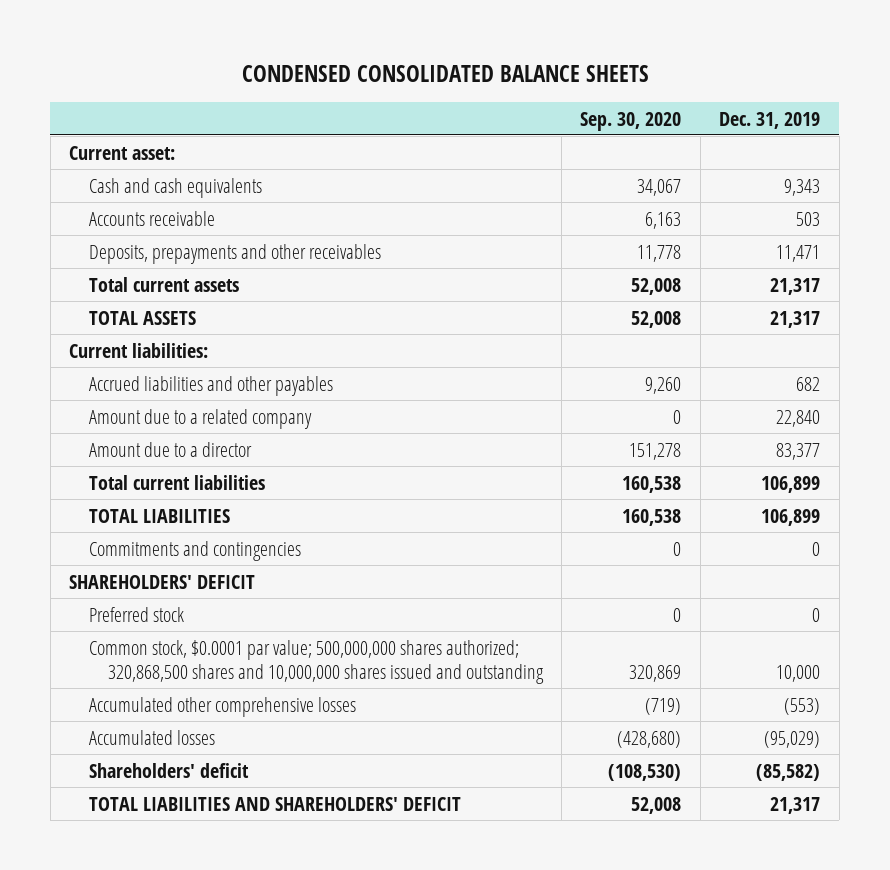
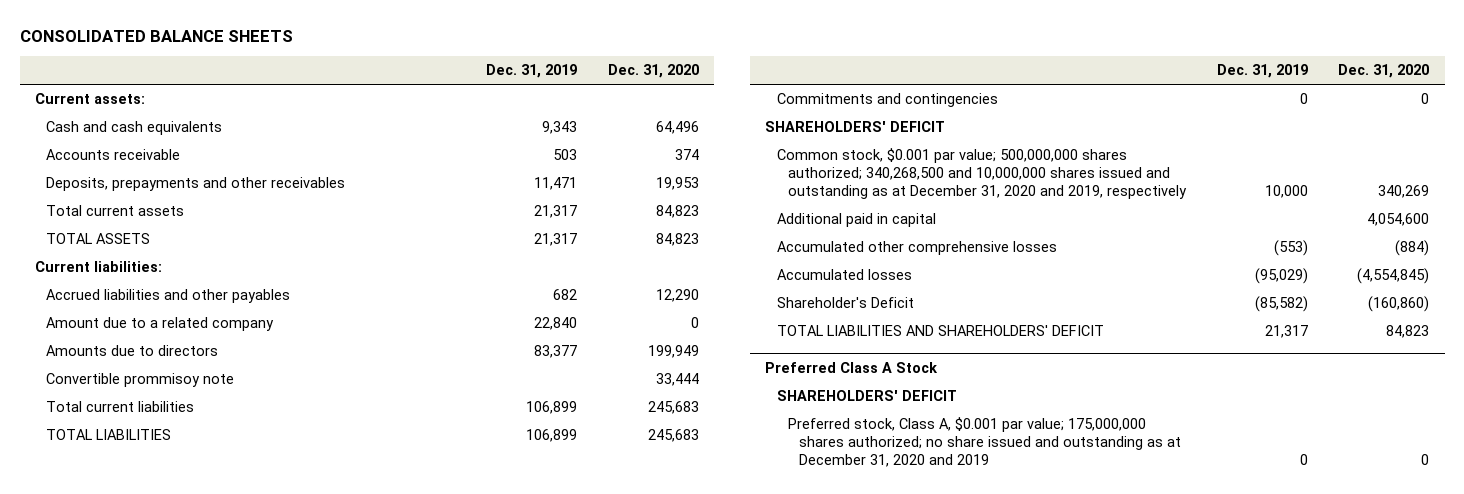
[241,64,649,82] CONDENSED CONSOLIDATED BALANCE SHEETS -> [19,29,293,42] CONSOLIDATED BALANCE SHEETS
[580,111,682,131] Sep. 30, 2020 -> none
none -> [607,64,699,79] Dec. 31, 2020
[69,145,176,160] Current asset: -> [35,93,146,105] Current assets:
[88,441,252,457] Amount due to a director -> [46,345,219,357] Amounts due to directors
none -> [46,373,235,388] Convertible prommisoy note
[88,606,184,622] Preferred stock -> none
[88,639,544,684] Common stock, $0.0001 par value; 500,000,000 shares authorized; 320,868,500 shares and 10,000,000 shares issued and outstanding -> [776,148,1188,199] Common stock, $0.001 par value; 500,000,000 shares authorized; 340,268,500 and 10,000,000 shares issued and outstanding as at December 31, 2020 and 2019, respectively
none -> [776,213,936,228] Additional paid in capital
[88,762,249,778] Shareholders' deficit -> [776,297,914,309] Shareholder's Deficit
none -> [765,362,939,374] Preferred Class A Stock
none -> [776,390,957,402] SHAREHOLDERS' DEFICIT
none -> [788,417,1182,467] Preferred stock, Class A, $0.001 par value; 175,000,000 shares authorized; no share issued and outstanding as at December 31, 2020 and 2019

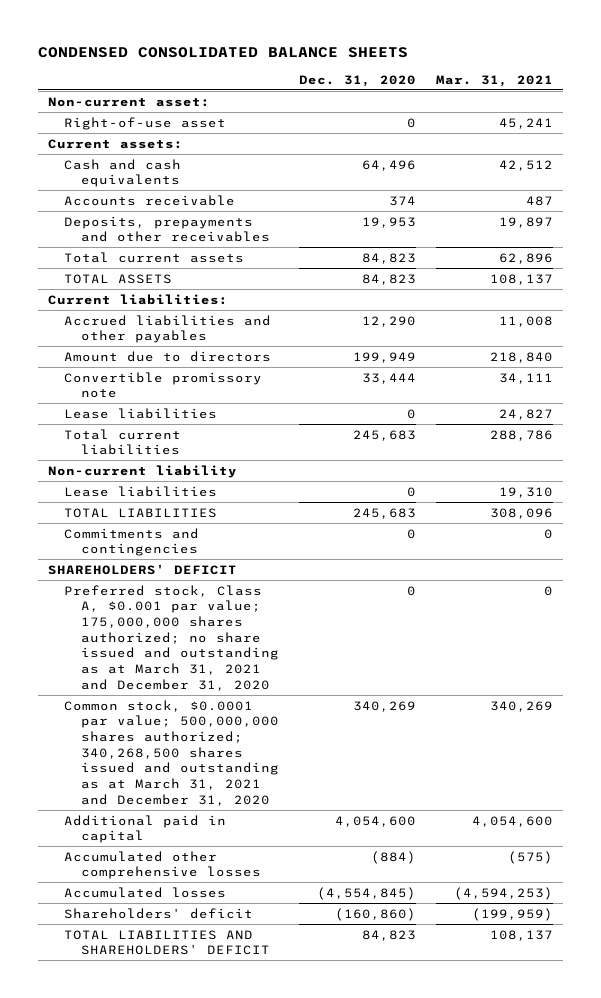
[19,29,293,42] CONSOLIDATED BALANCE SHEETS -> [38,47,409,59] CONDENSED CONSOLIDATED BALANCE SHEETS
[486,64,578,79] Dec. 31, 2019 -> none
none -> [435,74,553,87] Mar. 31, 2021
none -> [48,96,211,107] Non-current asset:
none -> [64,116,227,130] Right-of-use asset
[46,317,275,332] Amount due to a related company -> none
[46,345,219,357] Amounts due to directors -> [64,350,272,362] Amount due to directors
[46,373,235,388] Convertible prommisoy note -> [64,371,263,399] Convertible promissory note
none -> [64,407,218,419] Lease liabilities
none -> [48,464,238,478] Non-current liability
none -> [64,485,218,497] Lease liabilities
none -> [64,584,279,691] Preferred stock, Class A, $0.001 par value; 175,000,000 shares authorized; no share issued and outstanding as at March 31, 2021 and December 31, 2020
[776,148,1188,199] Common stock, $0.001 par value; 500,000,000 shares authorized; 340,268,500 and 10,000,000 shares issued and outstanding as at December 31, 2020 and 2019, respectively -> [64,699,279,806] Common stock, $0.0001 par value; 500,000,000 shares authorized; 340,268,500 shares issued and outstanding as at March 31, 2021 and December 31, 2020
[776,297,914,309] Shareholder's Deficit -> [64,907,254,919] Shareholders' deficit
[765,362,939,374] Preferred Class A Stock -> none
[776,390,957,402] SHAREHOLDERS' DEFICIT -> none
[788,417,1182,467] Preferred stock, Class A, $0.001 par value; 175,000,000 shares authorized; no share issued and outstanding as at December 31, 2020 and 2019 -> none

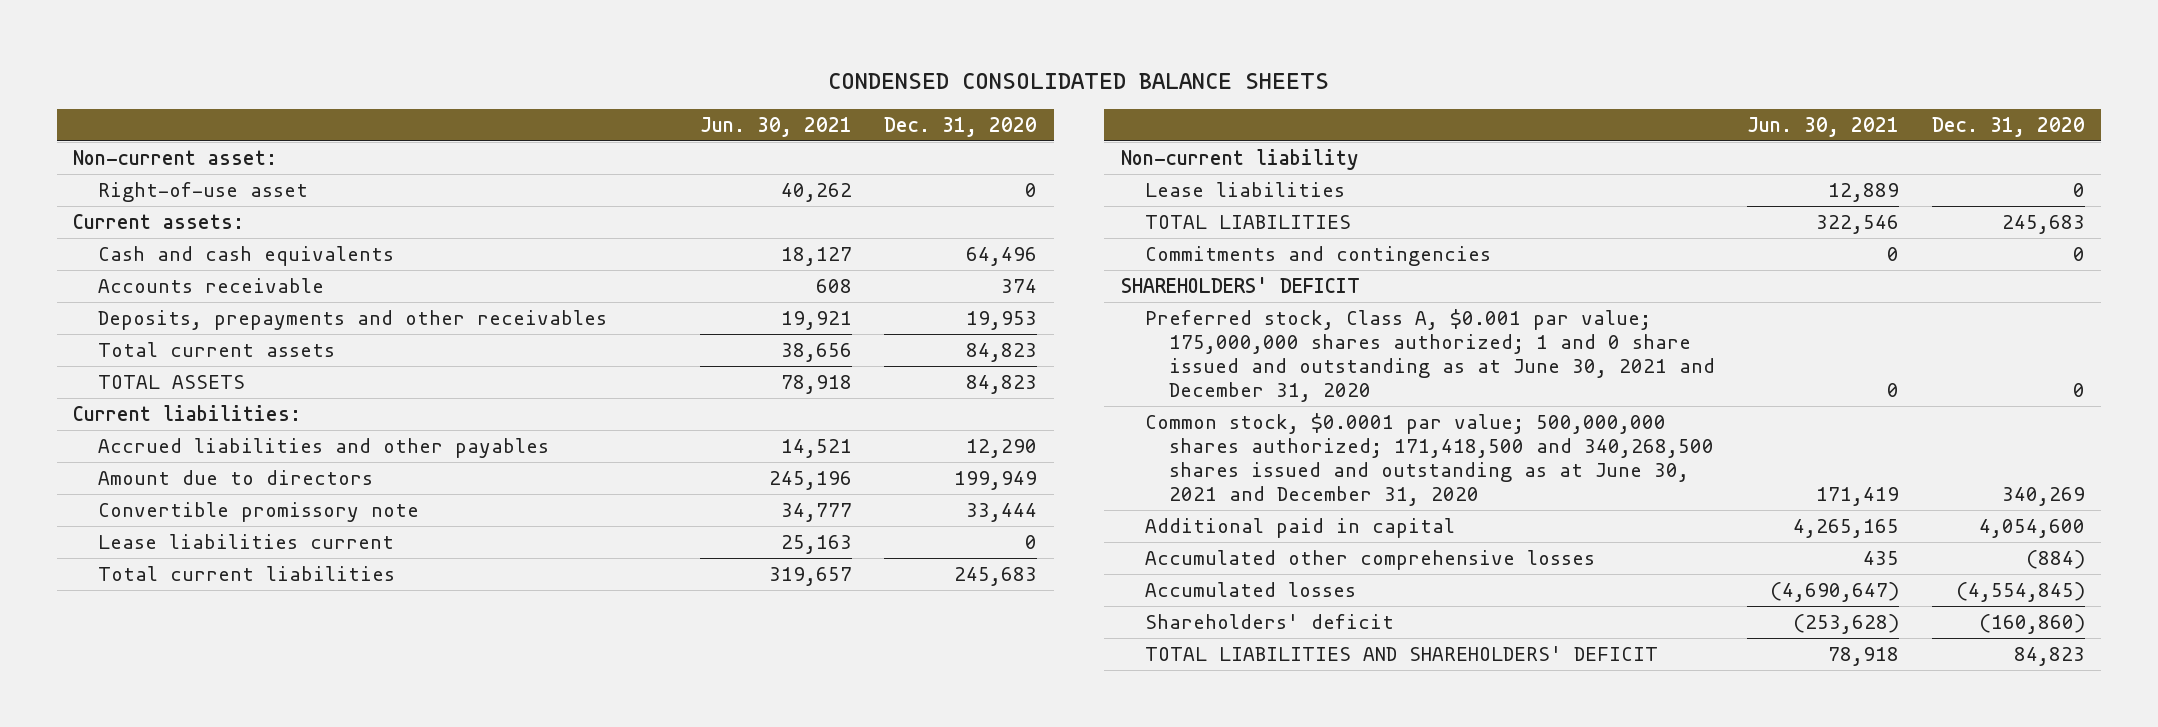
[435,74,553,87] Mar. 31, 2021 -> none
none -> [700,116,853,137] Jun. 30, 2021
[64,407,218,419] Lease liabilities -> [97,533,394,549] Lease liabilities current
[64,584,279,691] Preferred stock, Class A, $0.001 par value; 175,000,000 shares authorized; no share issued and outstanding as at March 31, 2021 and December 31, 2020 -> [1144,308,1715,402] Preferred stock, Class A, $0.001 par value; 175,000,000 shares authorized; 1 and 0 share issued and outstanding as at June 30, 2021 and December 31, 2020
[64,699,279,806] Common stock, $0.0001 par value; 500,000,000 shares authorized; 340,268,500 shares issued and outstanding as at March 31, 2021 and December 31, 2020 -> [1144,412,1714,506] Common stock, $0.0001 par value; 500,000,000 shares authorized; 171,418,500 and 340,268,500 shares issued and outstanding as at June 30, 2021 and December 31, 2020

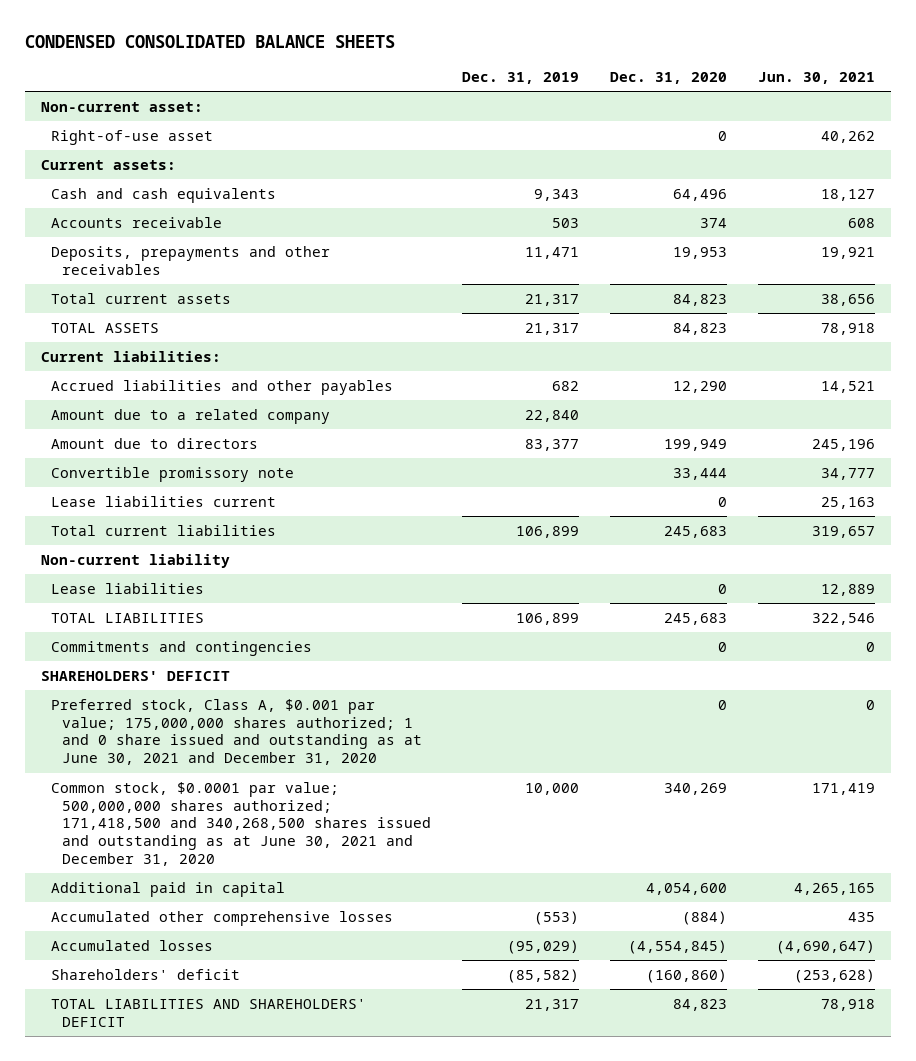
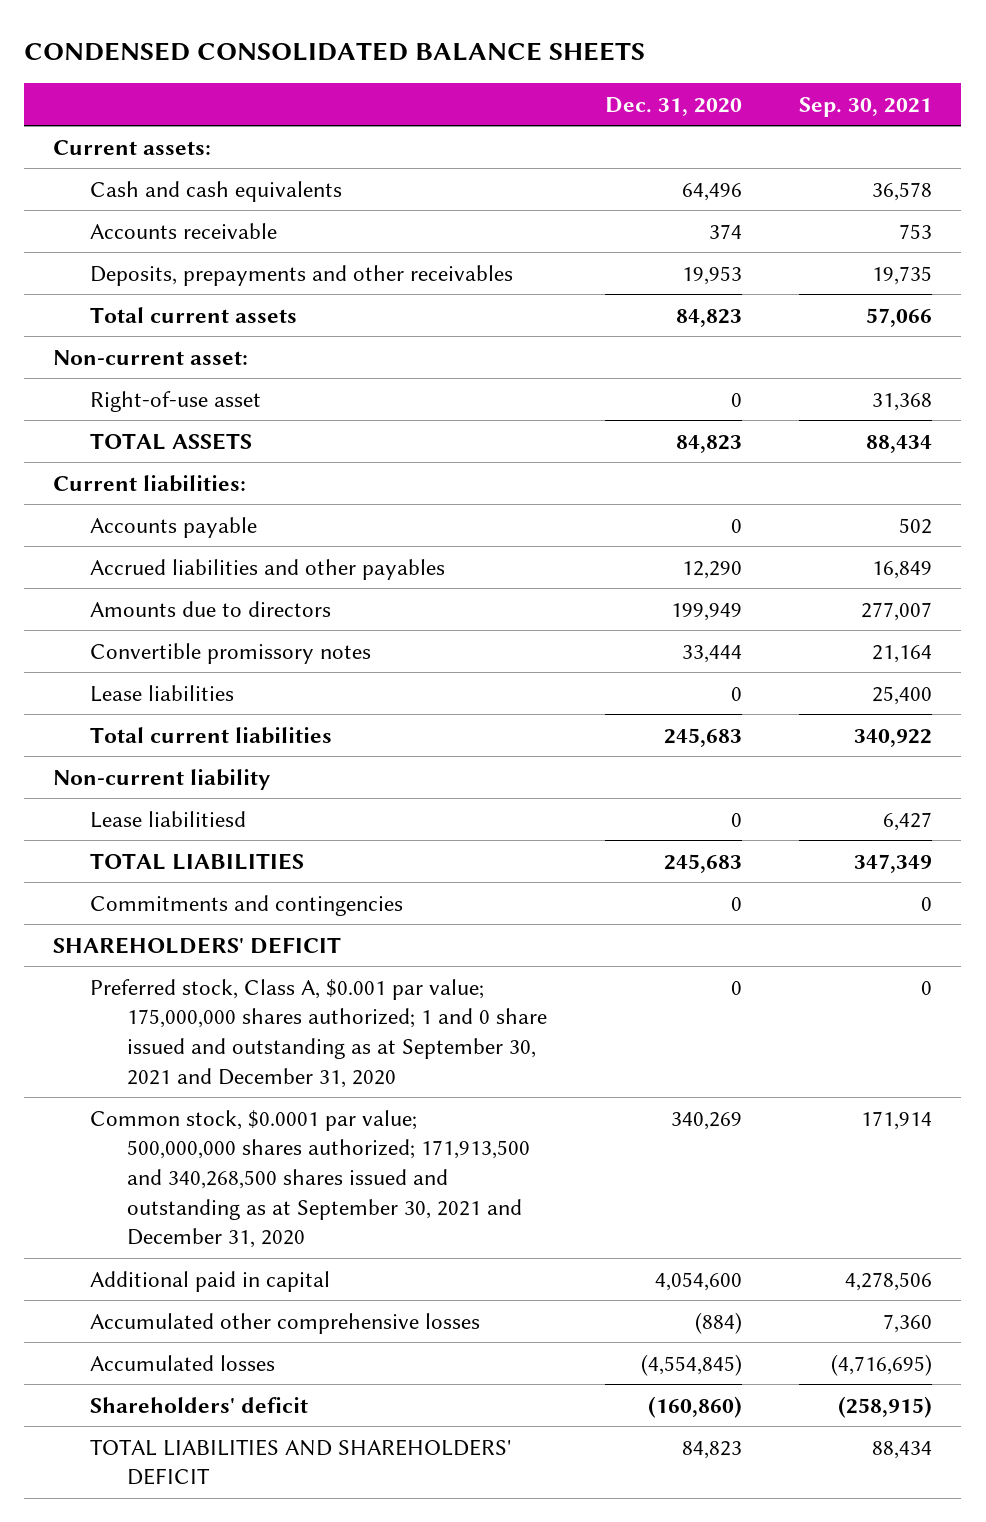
[461,72,579,85] Dec. 31, 2019 -> none
[758,72,876,85] Jun. 30, 2021 -> none
none -> [799,96,933,117] Sep. 30, 2021
[40,101,203,112] Non-current asset: -> [53,349,249,365] Non-current asset:
[51,129,214,145] Right-of-use asset -> [90,390,262,412] Right-of-use asset
none -> [90,516,258,538] Accounts payable
[51,408,331,424] Amount due to a related company -> none
[51,495,277,507] Lease liabilities current -> none
[51,437,259,449] Amount due to directors -> [90,600,332,617] Amounts due to directors
[51,466,295,482] Convertible promissory note -> [90,642,372,664] Convertible promissory notes
[51,582,205,594] Lease liabilities -> [90,684,235,702] Lease liabilities
none -> [90,810,247,828] Lease liabilitiesd
[51,698,422,766] Preferred stock, Class A, $0.001 par value; 175,000,000 shares authorized; 1 and 0 share issued and outstanding as at June 30, 2021 and December 31, 2020 -> [90,978,548,1088] Preferred stock, Class A, $0.001 par value; 175,000,000 shares authorized; 1 and 0 share issued and outstanding as at September 30, 2021 and December 31, 2020
[51,781,431,867] Common stock, $0.0001 par value; 500,000,000 shares authorized; 171,418,500 and 340,268,500 shares issued and outstanding as at June 30, 2021 and December 31, 2020 -> [90,1109,531,1249] Common stock, $0.0001 par value; 500,000,000 shares authorized; 171,913,500 and 340,268,500 shares issued and outstanding as at September 30, 2021 and December 31, 2020

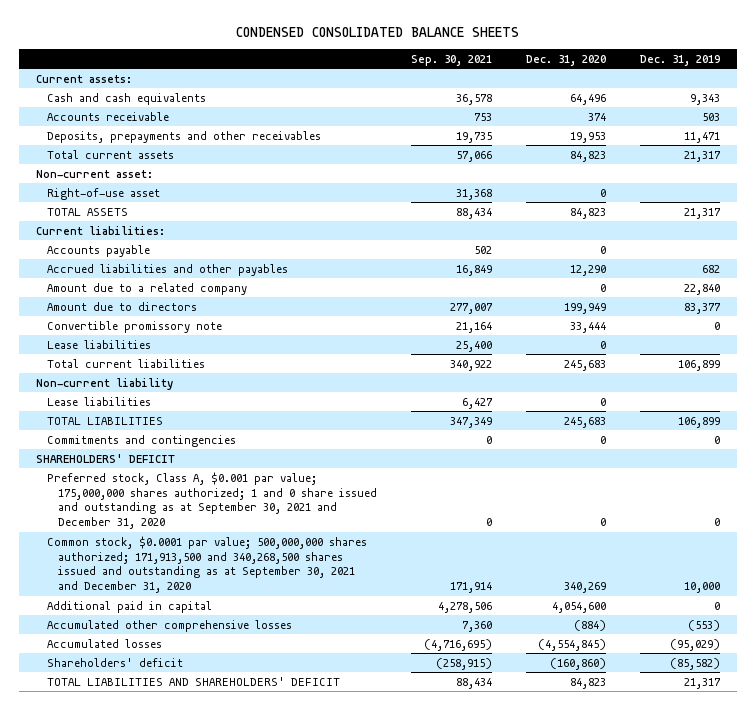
none -> [639,54,720,66] Dec. 31, 2019
none -> [47,282,248,295] Amount due to a related company
[90,600,332,617] Amounts due to directors -> [47,301,198,311] Amount due to directors
[90,642,372,664] Convertible promissory notes -> [47,320,223,333] Convertible promissory note
[90,810,247,828] Lease liabilitiesd -> [47,396,152,406] Lease liabilities

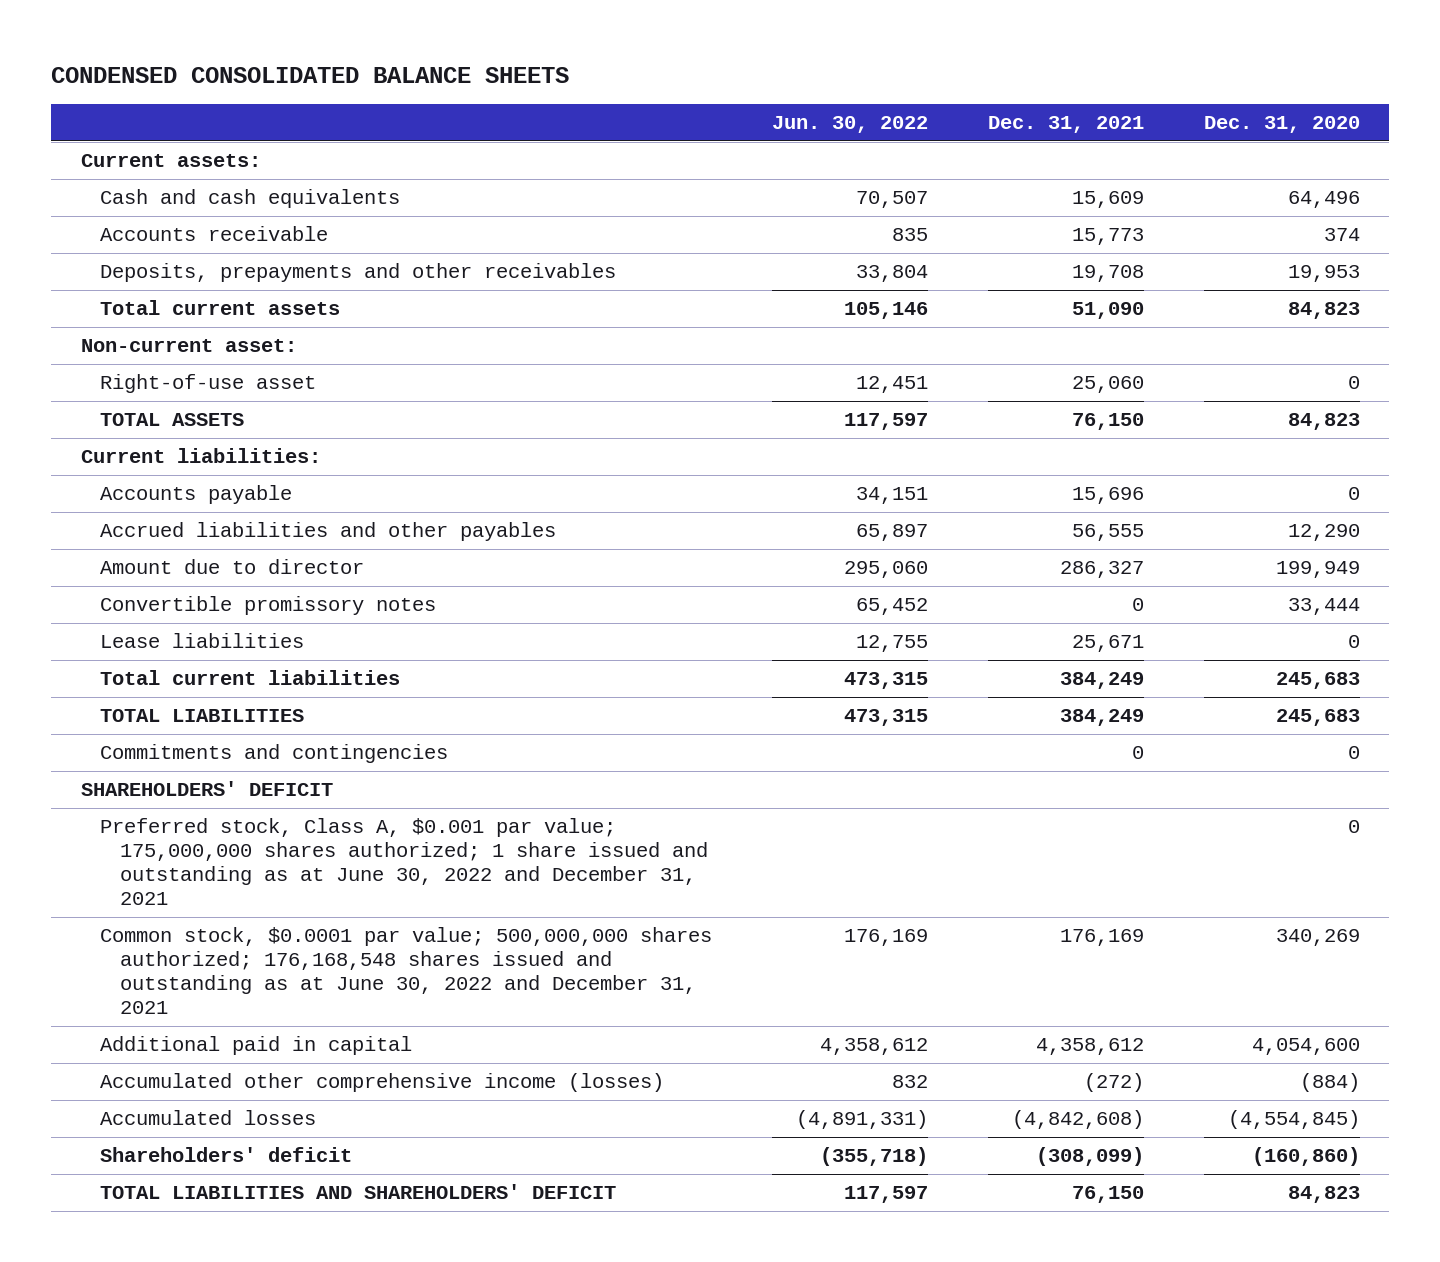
[410,54,492,66] Sep. 30, 2021 -> none
[639,54,720,66] Dec. 31, 2019 -> none
none -> [772,115,929,133] Jun. 30, 2022
none -> [987,115,1144,133] Dec. 31, 2021
[47,282,248,295] Amount due to a related company -> none
[47,301,198,311] Amount due to directors -> [100,559,365,575] Amount due to director
[47,320,223,333] Convertible promissory note -> [100,596,437,616] Convertible promissory notes
[36,377,174,390] Non-current liability -> none
[47,396,152,406] Lease liabilities -> none
[47,471,377,530] Preferred stock, Class A, $0.001 par value; 175,000,000 shares authorized; 1 and 0 share issued and outstanding as at September 30, 2021 and December 31, 2020 -> [100,818,708,906] Preferred stock, Class A, $0.001 par value; 175,000,000 shares authorized; 1 share issued and outstanding as at June 30, 2022 and December 31, 2021
[47,535,368,594] Common stock, $0.0001 par value; 500,000,000 shares authorized; 171,913,500 and 340,268,500 shares issued and outstanding as at September 30, 2021 and December 31, 2020 -> [100,927,713,1015] Common stock, $0.0001 par value; 500,000,000 shares authorized; 176,168,548 shares issued and outstanding as at June 30, 2022 and December 31, 2021
[47,619,293,632] Accumulated other comprehensive losses -> [100,1073,665,1093] Accumulated other comprehensive income (losses)

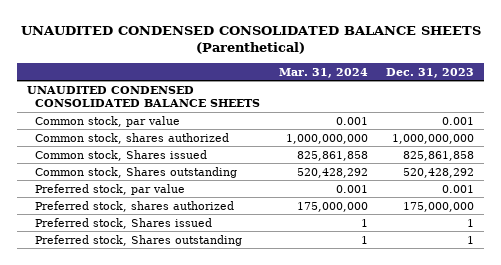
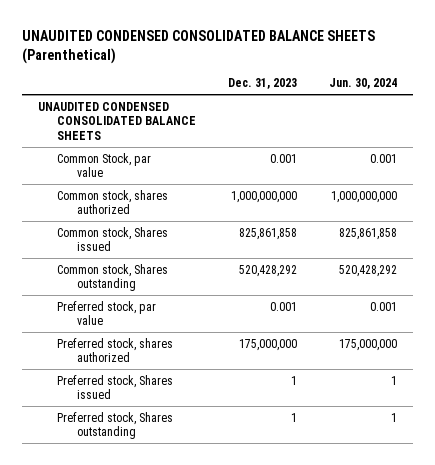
[278,67,368,78] Mar. 31, 2024 -> none
none -> [329,78,398,90] Jun. 30, 2024
[35,115,181,127] Common stock, par value -> [57,152,152,178] Common Stock, par value

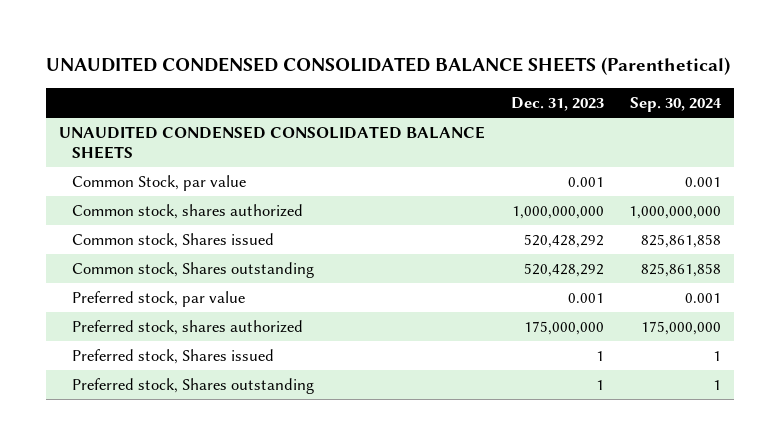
[329,78,398,90] Jun. 30, 2024 -> none
none -> [630,96,723,112] Sep. 30, 2024
[239,227,298,240] 825,861,858 -> [523,234,604,249] 520,428,292

